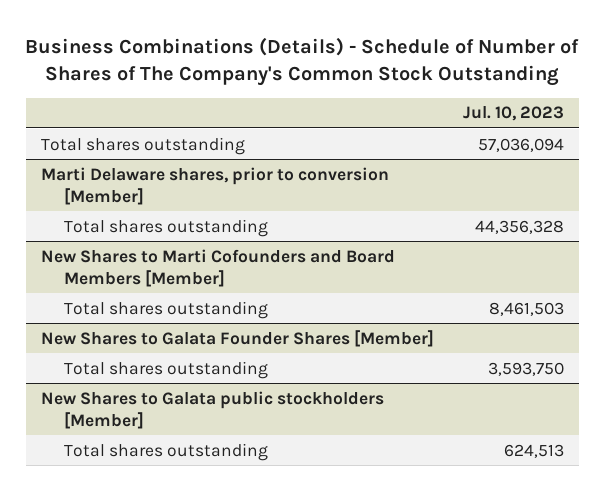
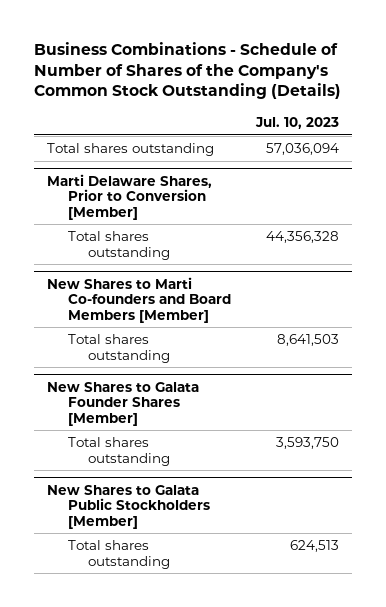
[25,36,580,87] Business Combinations (Details) - Schedule of Number of Shares of The Company's Common Stock Outstanding -> [34,42,342,100] Business Combinations - Schedule of Number of Shares of the Company's Common Stock Outstanding (Details)
[40,166,389,205] Marti Delaware shares, prior to conversion [Member] -> [47,173,213,220] Marti Delaware Shares, Prior to Conversion [Member]
[40,248,395,287] New Shares to Marti Cofounders and Board Members [Member] -> [47,276,231,323] New Shares to Marti Co-founders and Board Members [Member]
[489,301,565,316] 8,461,503 -> [277,334,340,347] 8,641,503
[40,390,384,429] New Shares to Galata public stockholders [Member] -> [47,484,210,529] New Shares to Galata Public Stockholders [Member]

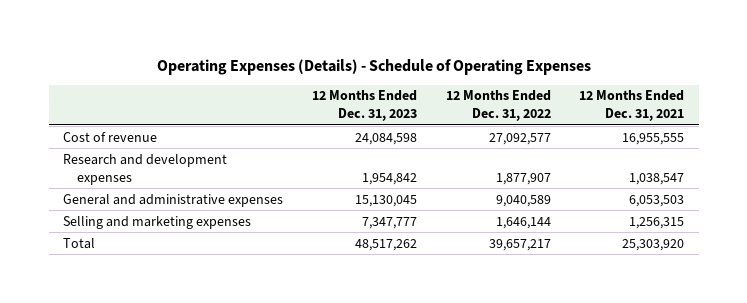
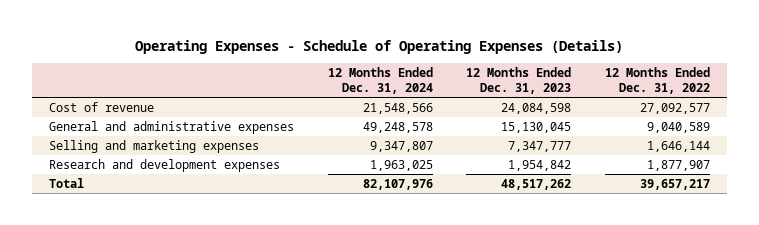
[156,58,591,75] Operating Expenses (Details) - Schedule of Operating Expenses -> [135,39,624,54] Operating Expenses - Schedule of Operating Expenses (Details)
[579,90,685,122] 12 Months Ended Dec. 31, 2021 -> none
none -> [327,66,433,95] 12 Months Ended Dec. 31, 2024
[63,153,228,185] Research and development expenses -> [48,158,280,172] Research and development expenses

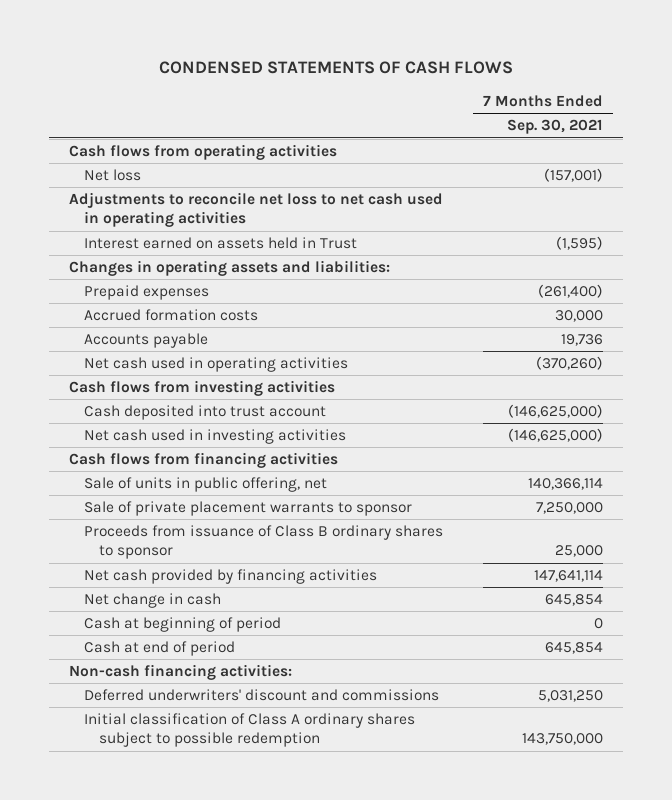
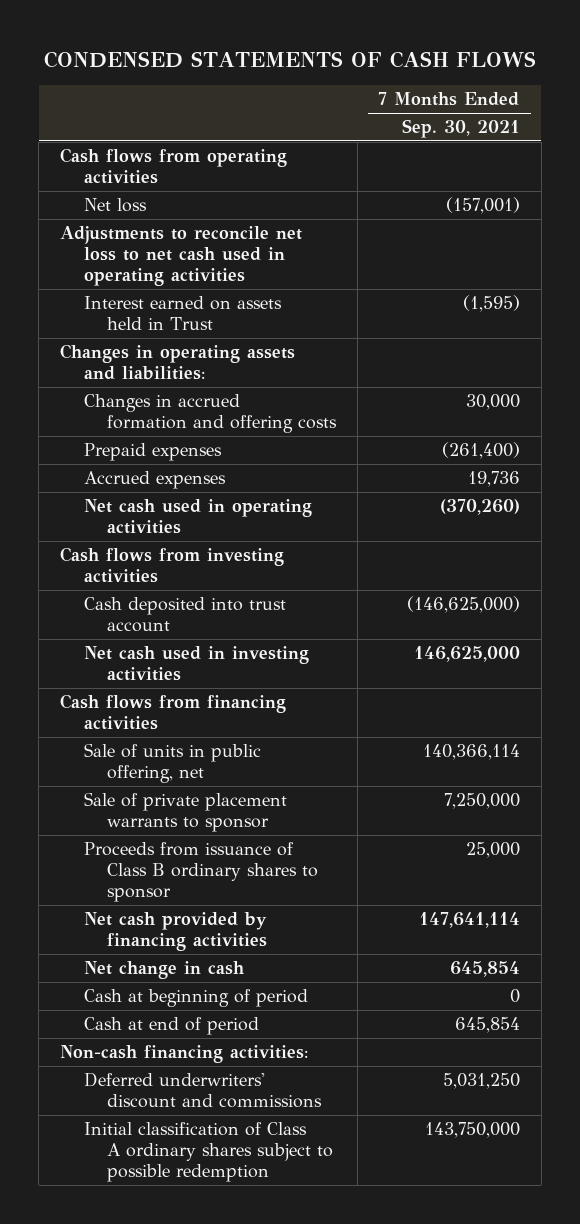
none -> [83,394,338,434] Changes in accrued formation and offering costs
[84,309,259,322] Accrued formation costs -> none
[84,333,209,349] Accounts payable -> [83,471,226,490] Accrued expenses
[507,428,603,443] (146,625,000) -> [413,646,520,663] 146,625,000

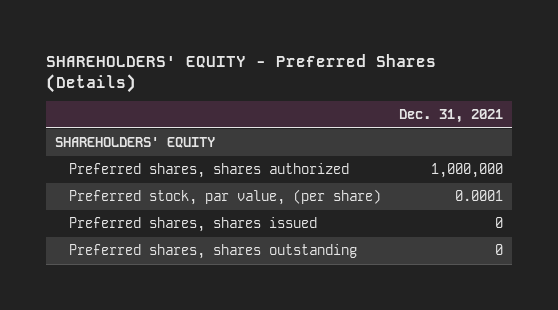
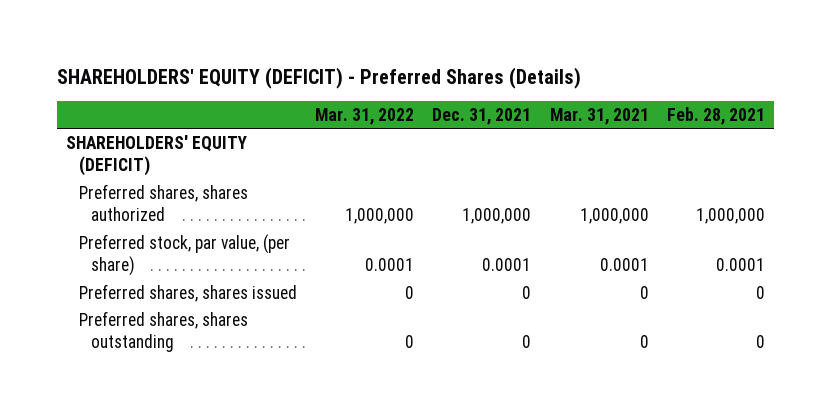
[45,53,436,93] SHAREHOLDERS' EQUITY - Preferred Shares (Details) -> [56,66,581,89] SHAREHOLDERS' EQUITY (DEFICIT) - Preferred Shares (Details)
none -> [315,107,415,125] Mar. 31, 2022
none -> [549,107,649,125] Mar. 31, 2021
none -> [666,106,765,125] Feb. 28, 2021
[54,136,215,148] SHAREHOLDERS' EQUITY -> [66,134,248,177] SHAREHOLDERS' EQUITY (DEFICIT)

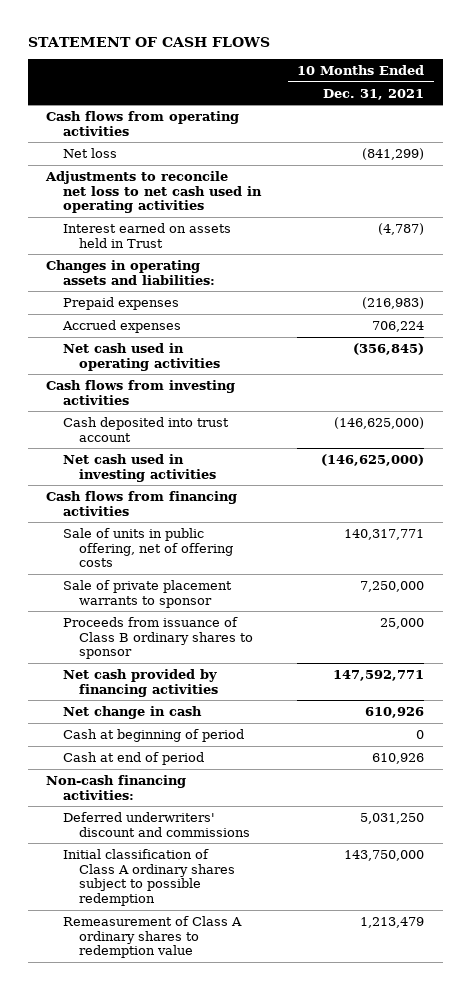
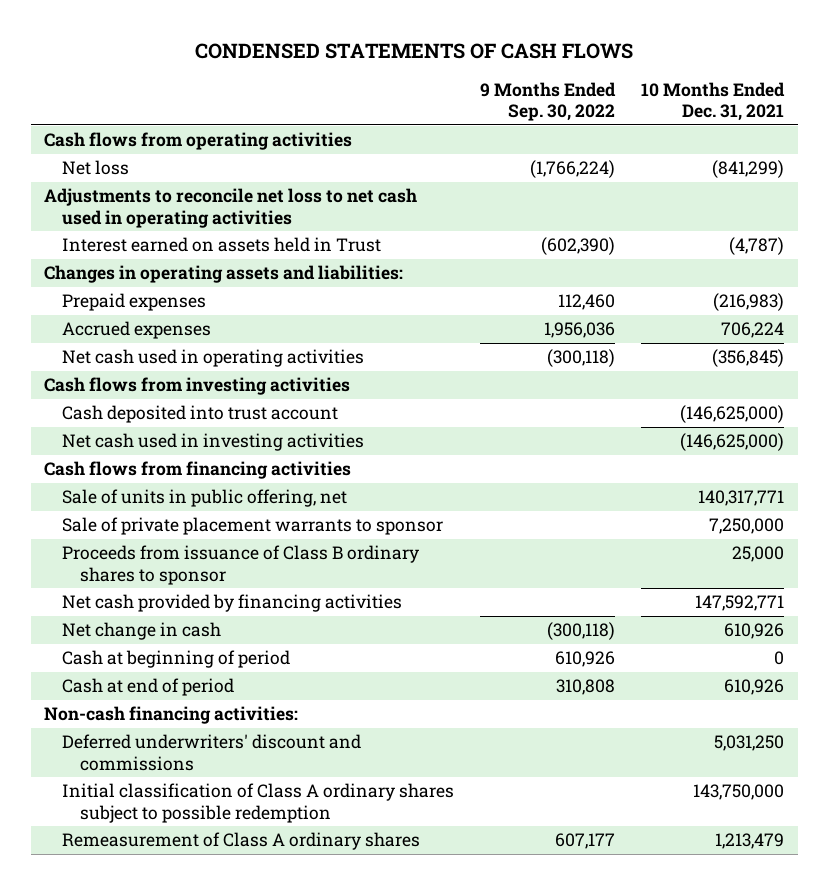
[27,36,270,47] STATEMENT OF CASH FLOWS -> [195,43,634,60] CONDENSED STATEMENTS OF CASH FLOWS
none -> [480,81,617,121] 9 Months Ended Sep. 30, 2022
[62,527,233,568] Sale of units in public offering, net of offering costs -> [62,489,348,508] Sale of units in public offering, net
[62,915,242,959] Remeasurement of Class A ordinary shares to redemption value -> [62,832,421,851] Remeasurement of Class A ordinary shares

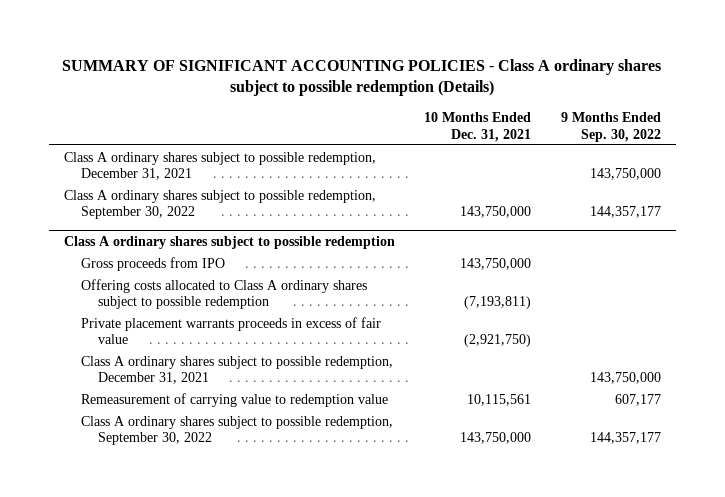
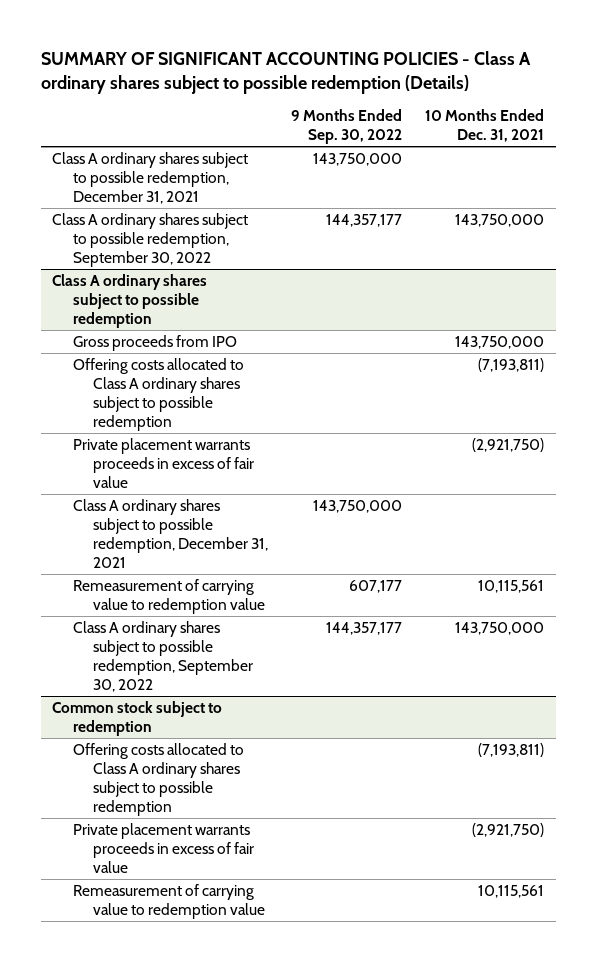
none -> [52,700,223,736] Common stock subject to redemption
none -> [72,742,244,816] Offering costs allocated to Class A ordinary shares subject to possible redemption
none -> [72,822,254,873] Private placement warrants proceeds in excess of fair value
none -> [72,883,265,919] Remeasurement of carrying value to redemption value

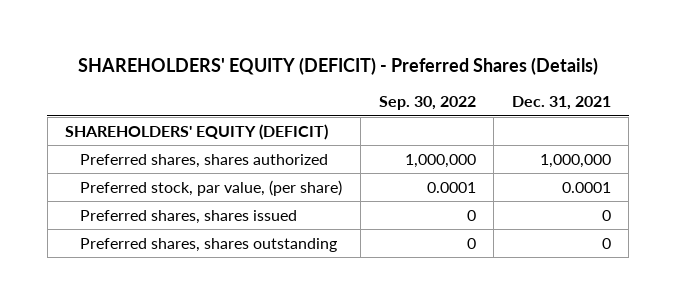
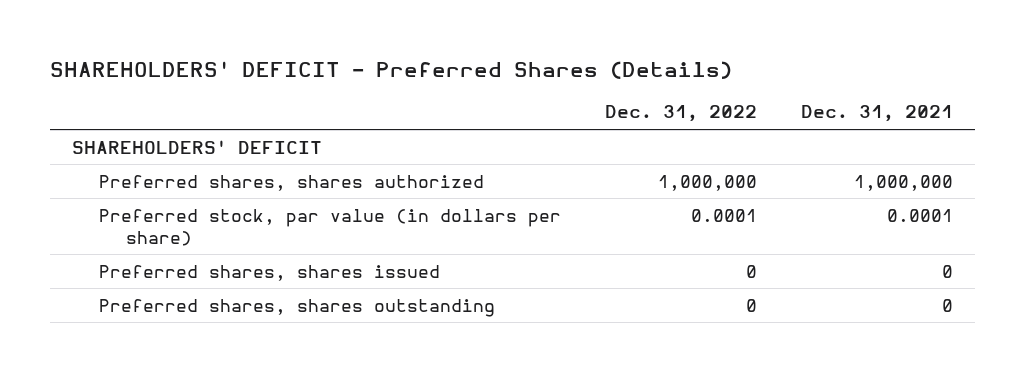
[77,56,598,75] SHAREHOLDERS' EQUITY (DEFICIT) - Preferred Shares (Details) -> [49,60,732,79] SHAREHOLDERS' DEFICIT - Preferred Shares (Details)
[378,96,476,111] Sep. 30, 2022 -> none
none -> [605,105,758,123] Dec. 31, 2022
[65,123,329,140] SHAREHOLDERS' EQUITY (DEFICIT) -> [71,139,322,154] SHAREHOLDERS' DEFICIT
[80,179,343,196] Preferred stock, par value, (per share) -> [98,208,561,246] Preferred stock, par value (in dollars per share)

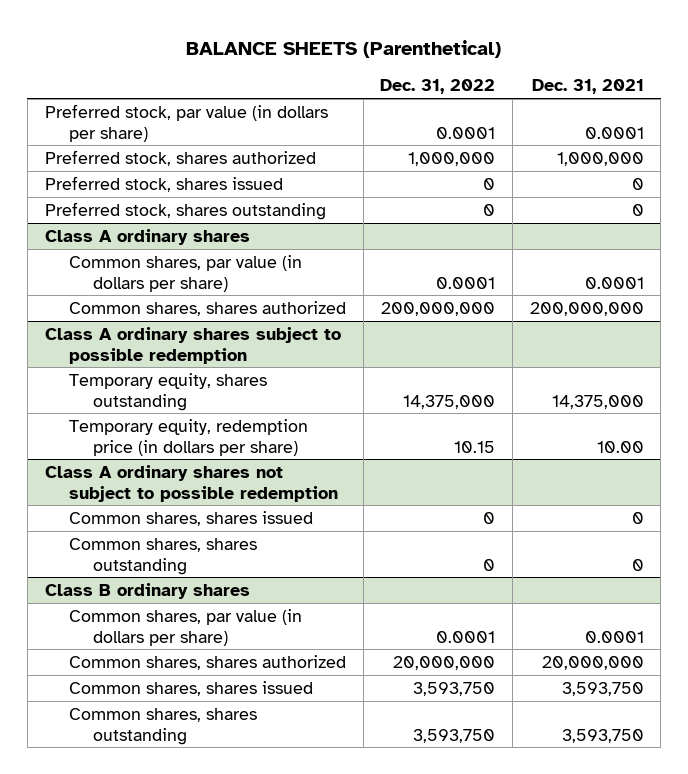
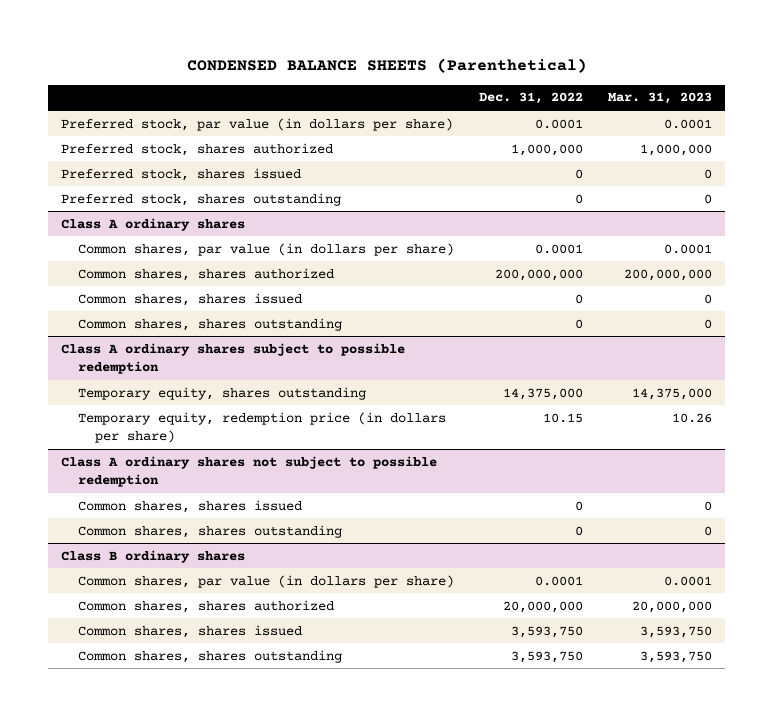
[186,39,502,58] BALANCE SHEETS (Parenthetical) -> [186,58,587,74] CONDENSED BALANCE SHEETS (Parenthetical)
[531,79,644,95] Dec. 31, 2021 -> none
none -> [608,92,713,105] Mar. 31, 2023
none -> [77,292,302,306] Common shares, shares issued
none -> [77,317,342,331] Common shares, shares outstanding

